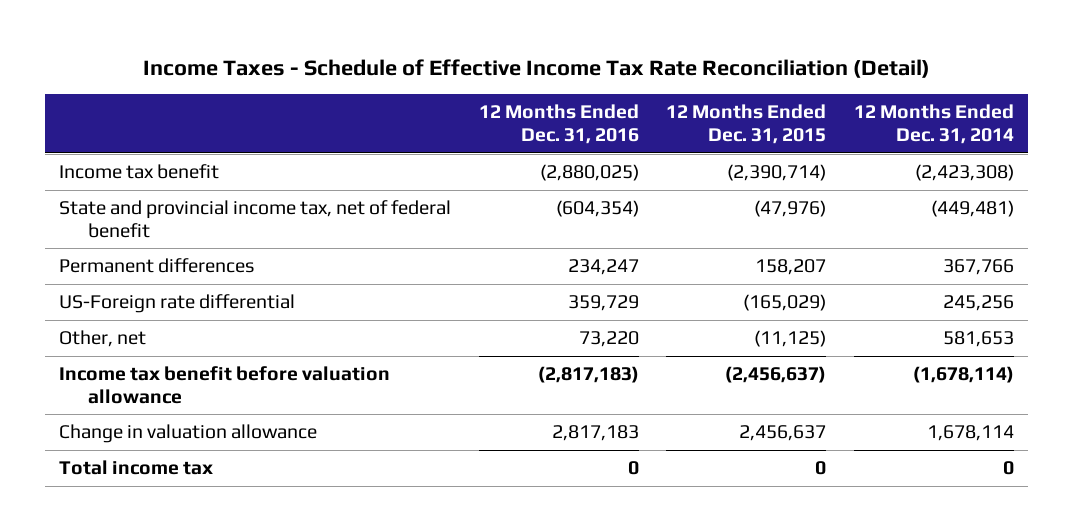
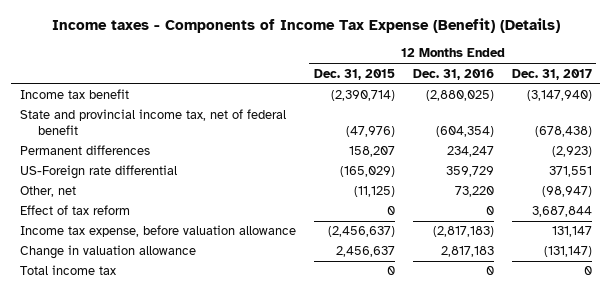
[142,58,930,78] Income Taxes - Schedule of Effective Income Tax Rate Reconciliation (Detail) -> [51,18,560,34] Income taxes - Components of Income Tax Expense (Benefit) (Details)
[854,104,1015,144] 12 Months Ended Dec. 31, 2014 -> none
none -> [511,68,592,80] Dec. 31, 2017
none -> [20,205,131,216] Effect of tax reform
[58,366,390,404] Income tax benefit before valuation allowance -> [20,225,297,238] Income tax expense, before valuation allowance

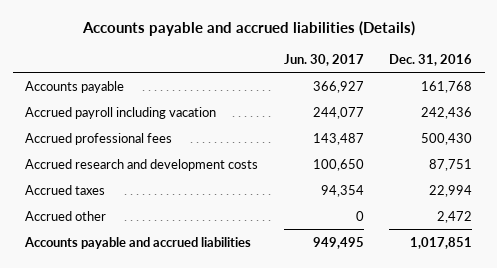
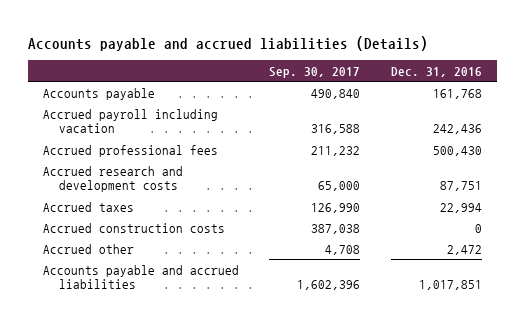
[283,53,364,66] Jun. 30, 2017 -> none
none -> [269,66,361,78] Sep. 30, 2017
none -> [42,222,225,233] Accrued construction costs

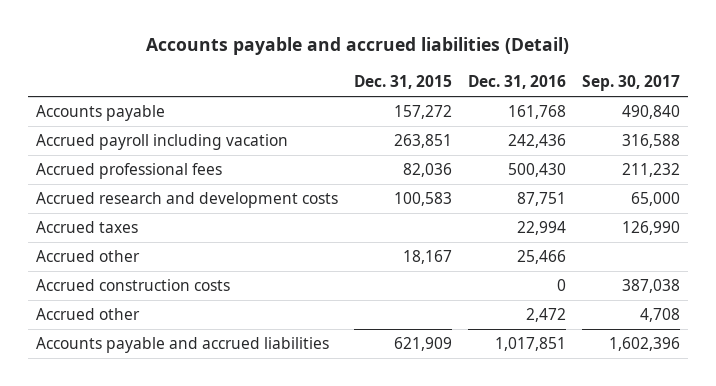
[27,35,428,51] Accounts payable and accrued liabilities (Details) -> [146,37,570,56] Accounts payable and accrued liabilities (Detail)
none -> [353,74,452,89] Dec. 31, 2015
none -> [35,250,140,263] Accrued other

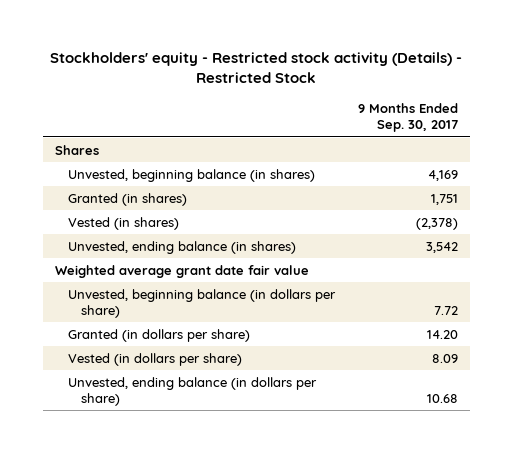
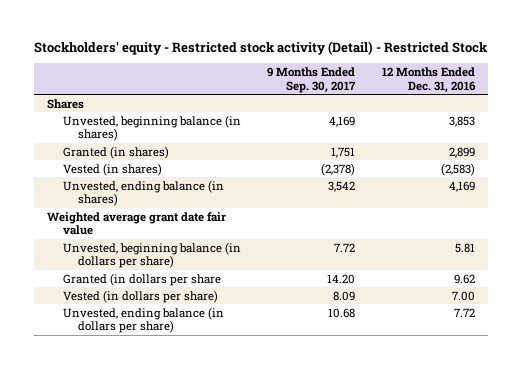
[50,52,463,84] Stockholders' equity - Restricted stock activity (Details) - Restricted Stock -> [34,40,489,55] Stockholders' equity - Restricted stock activity (Detail) - Restricted Stock
none -> [381,67,476,93] 12 Months Ended Dec. 31, 2016
[67,328,250,342] Granted (in dollars per share) -> [62,272,221,286] Granted (in dollars per share

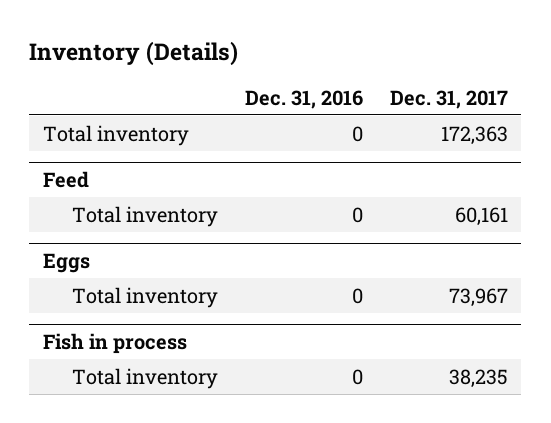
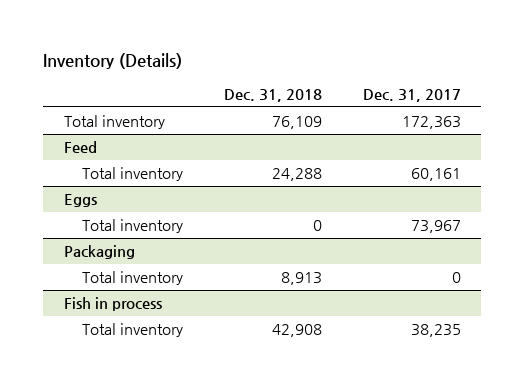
[244,89,363,109] Dec. 31, 2016 -> none
none -> [224,88,323,102] Dec. 31, 2018
none -> [63,245,135,260] Packaging
none -> [82,271,184,286] Total inventory

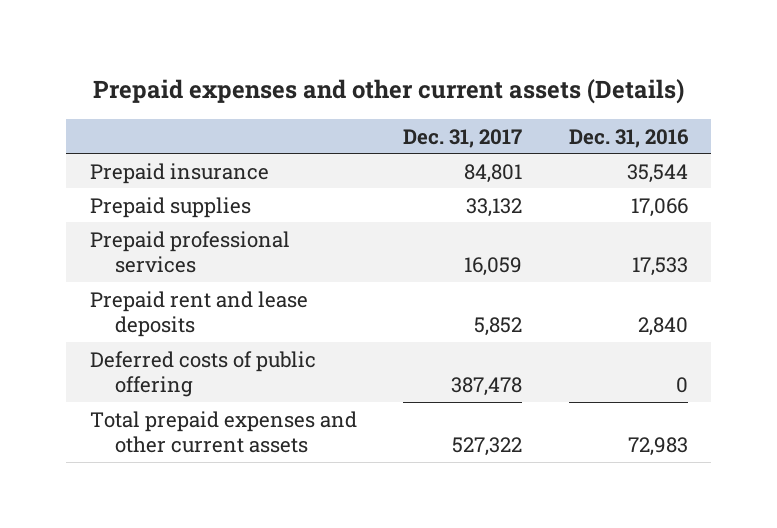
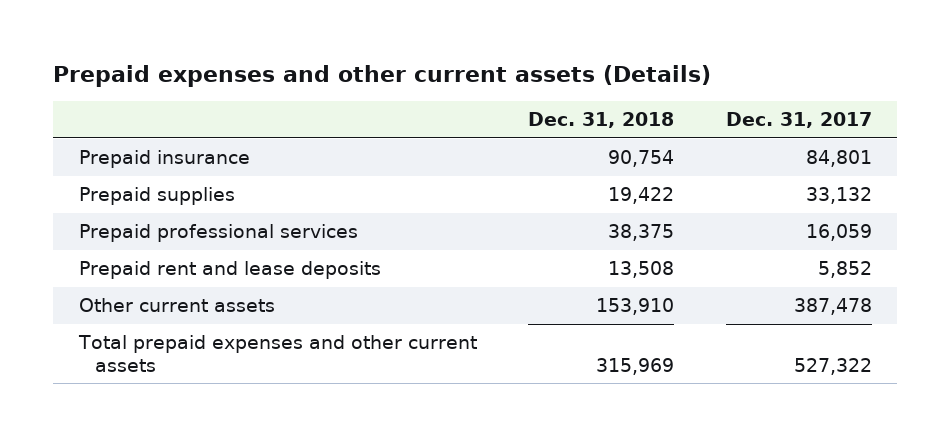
[568,128,689,148] Dec. 31, 2016 -> none
none -> [528,112,675,129] Dec. 31, 2018
[89,350,316,397] Deferred costs of public offering -> [78,298,275,313] Other current assets

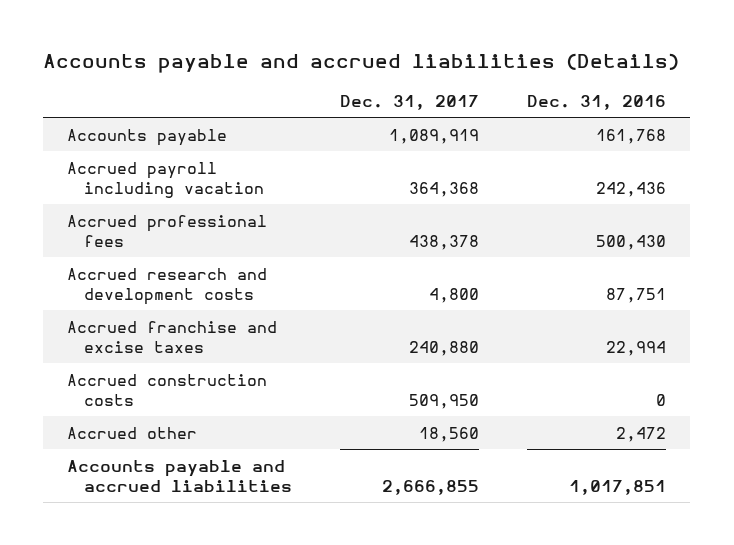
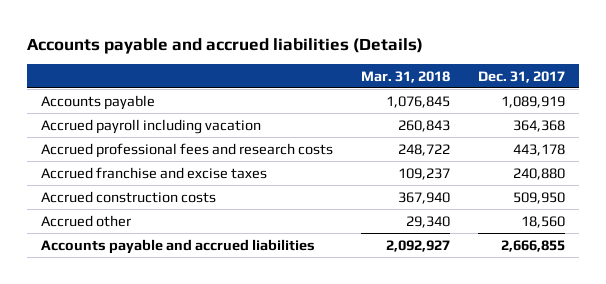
[527,95,667,111] Dec. 31, 2016 -> none
none -> [361,70,451,83] Mar. 31, 2018
[67,267,268,306] Accrued research and development costs -> none
[67,214,268,248] Accrued professional fees -> [41,142,334,158] Accrued professional fees and research costs
[409,235,480,251] 438,378 -> [513,143,566,156] 443,178

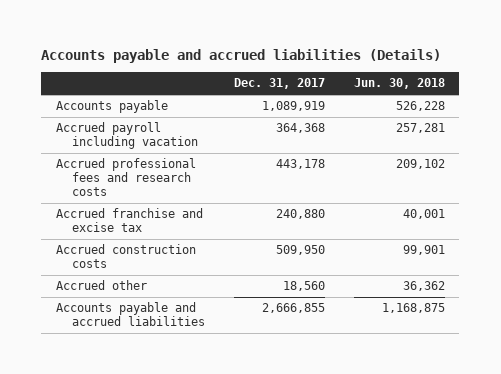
[361,70,451,83] Mar. 31, 2018 -> none
none -> [353,78,445,90] Jun. 30, 2018
[41,166,268,179] Accrued franchise and excise taxes -> [55,208,203,233] Accrued franchise and excise tax

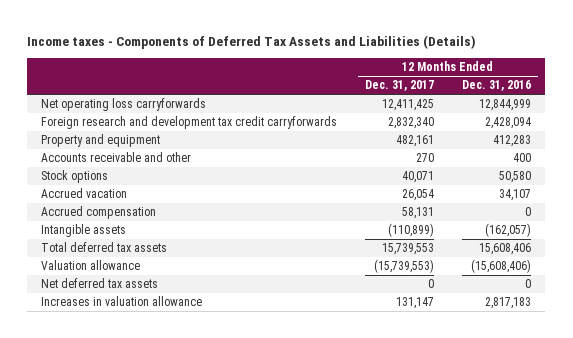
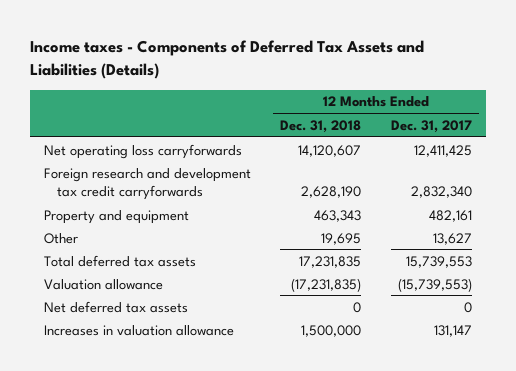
[462,80,532,92] Dec. 31, 2016 -> none
none -> [280,119,362,133] Dec. 31, 2018
[41,170,109,184] Stock options -> none
[41,188,128,199] Accrued vacation -> none
[41,206,157,220] Accrued compensation -> none
[41,224,127,238] Intangible assets -> none
[41,152,192,163] Accounts receivable and other -> [44,232,79,244] Other
[416,153,435,163] 270 -> [432,232,472,245] 13,627

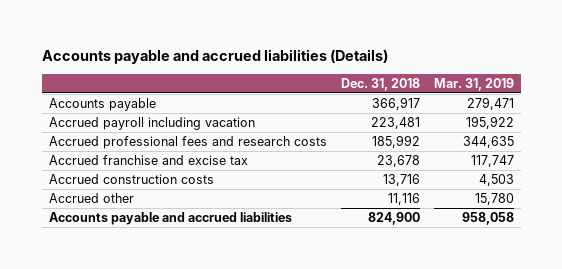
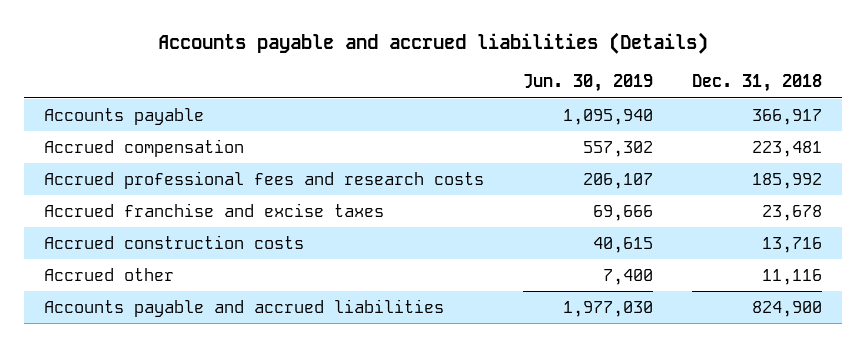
[433,77,514,91] Mar. 31, 2019 -> none
none -> [522,74,653,93] Jun. 30, 2019
[48,117,255,131] Accrued payroll including vacation -> [43,138,244,157] Accrued compensation
[48,155,248,166] Accrued franchise and excise tax -> [43,202,384,217] Accrued franchise and excise taxes

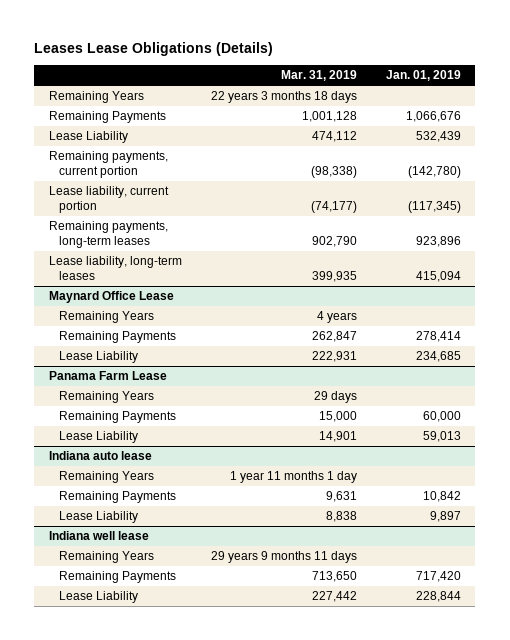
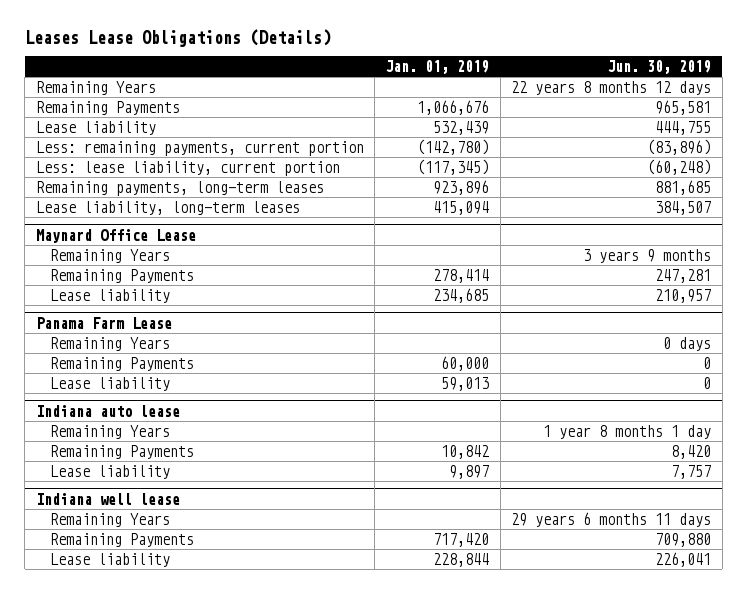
[280,70,357,82] Mar. 31, 2019 -> none
none -> [607,59,712,74] Jun. 30, 2019
[48,131,128,144] Lease Liability -> [35,120,156,135] Lease liability
[48,151,168,178] Remaining payments, current portion -> [35,140,364,156] Less: remaining payments, current portion
[48,186,169,213] Lease liability, current portion -> [35,160,340,176] Less: lease liability, current portion
[58,351,138,364] Lease Liability -> [49,288,170,303] Lease liability
[58,431,138,444] Lease Liability -> [49,376,170,391] Lease liability
[58,511,138,524] Lease Liability -> [49,464,170,479] Lease liability
[58,591,138,604] Lease Liability -> [49,552,170,567] Lease liability

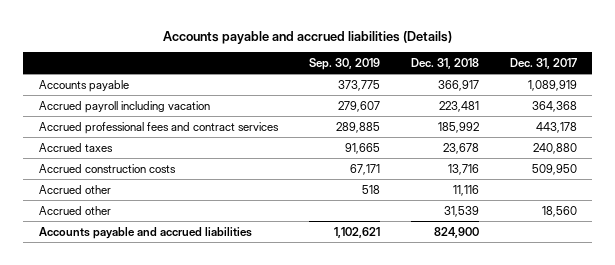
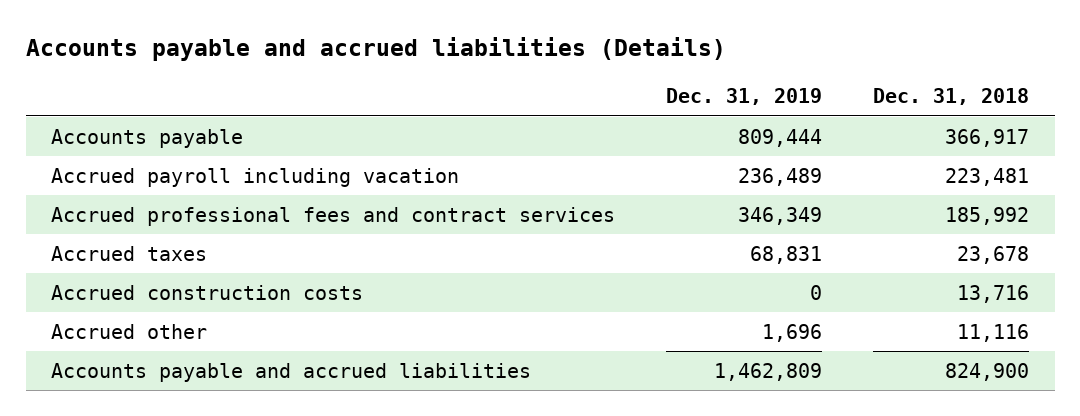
[308,57,380,70] Sep. 30, 2019 -> none
[509,57,577,69] Dec. 31, 2017 -> none
none -> [666,88,823,106] Dec. 31, 2019
[38,205,111,215] Accrued other -> none

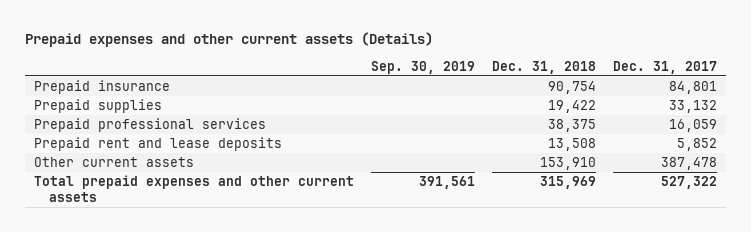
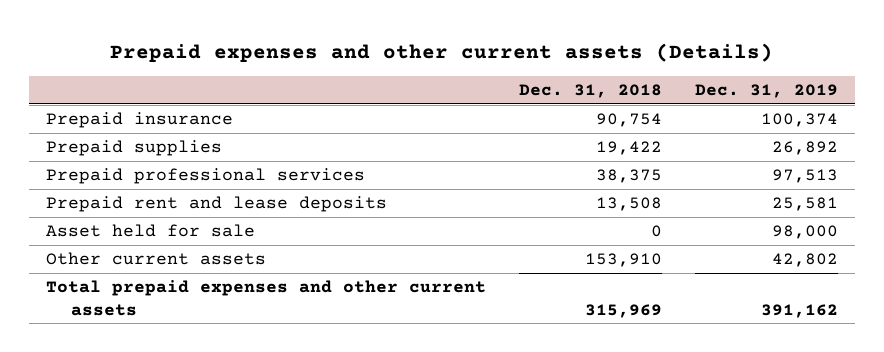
[371,60,476,74] Sep. 30, 2019 -> none
[613,60,718,74] Dec. 31, 2017 -> none
none -> [695,83,839,98] Dec. 31, 2019
none -> [45,224,255,238] Asset held for sale

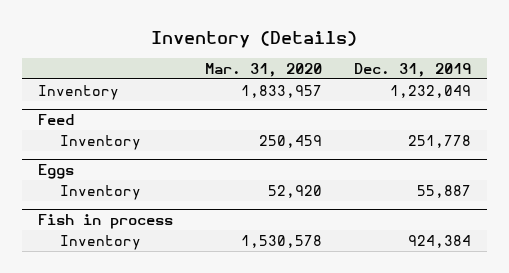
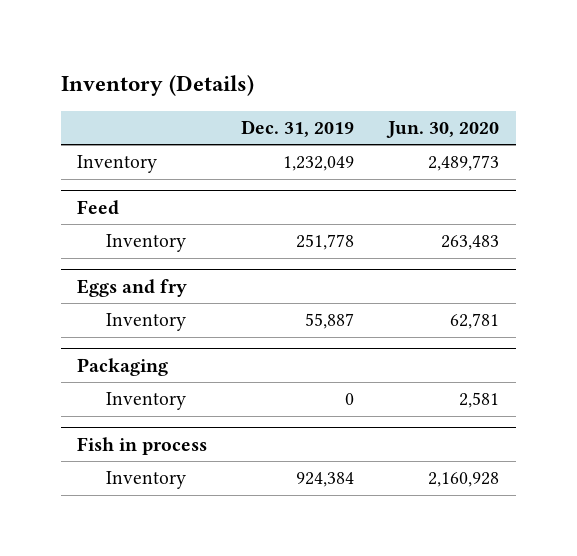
[204,62,322,77] Mar. 31, 2020 -> none
none -> [386,121,500,139] Jun. 30, 2020
[37,164,74,180] Eggs -> none
none -> [77,278,188,297] Eggs and fry
none -> [77,357,169,376] Packaging
none -> [105,392,186,411] Inventory

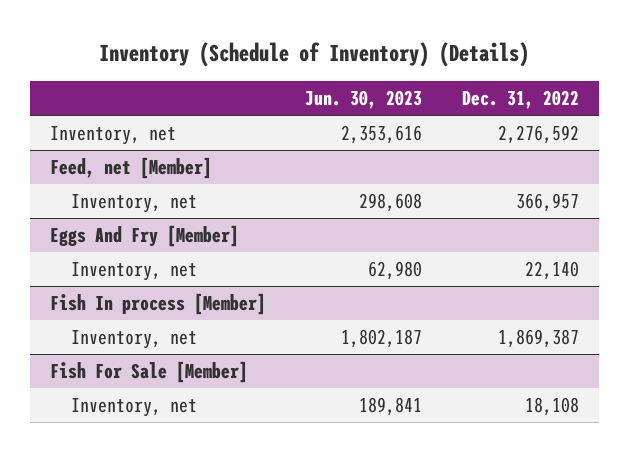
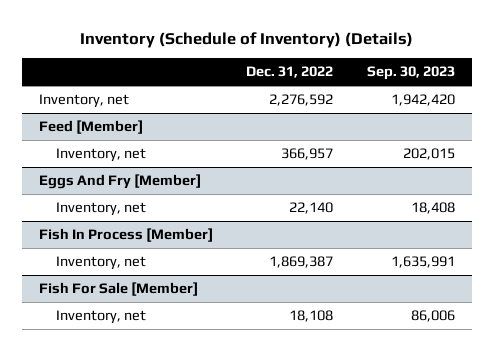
[305,90,423,110] Jun. 30, 2023 -> none
none -> [367,66,456,81] Sep. 30, 2023
[49,157,212,180] Feed, net [Member] -> [38,120,143,135] Feed [Member]
[49,293,266,316] Fish In process [Member] -> [38,228,213,243] Fish In Process [Member]

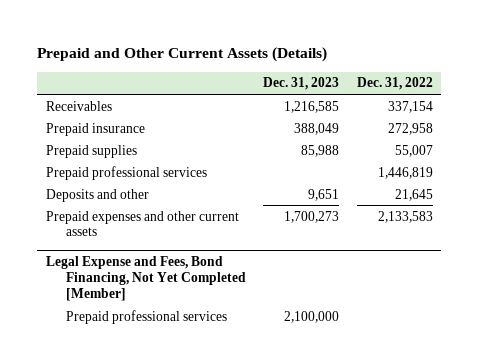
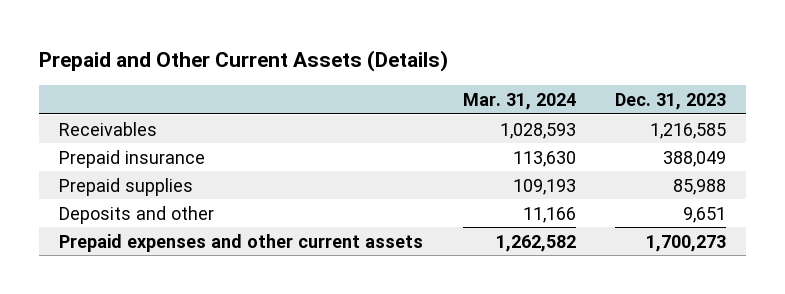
[356,77,433,91] Dec. 31, 2022 -> none
none -> [462,92,576,110] Mar. 31, 2024
[46,165,208,180] Prepaid professional services -> none
[46,256,246,302] Legal Expense and Fees, Bond Financing, Not Yet Completed [Member] -> none
[65,309,227,324] Prepaid professional services -> none

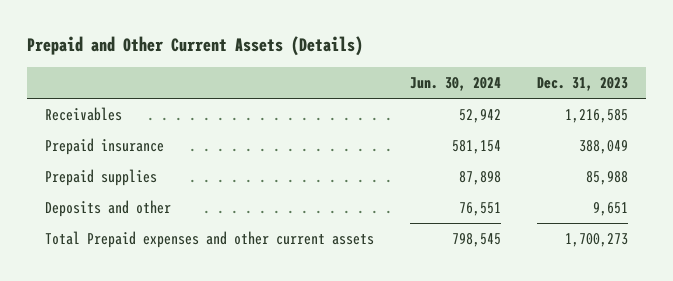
[462,92,576,110] Mar. 31, 2024 -> none
none -> [409,76,501,91] Jun. 30, 2024
[58,233,423,252] Prepaid expenses and other current assets -> [44,231,374,249] Total Prepaid expenses and other current assets

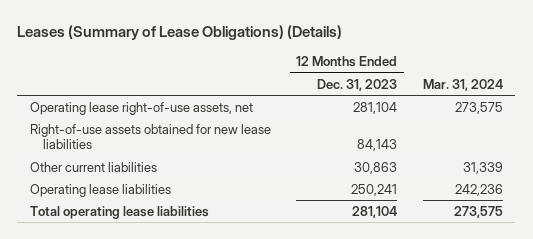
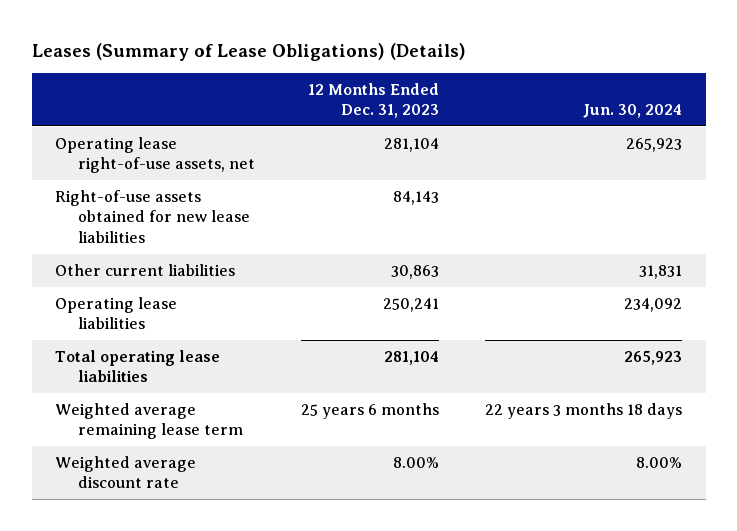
[422,78,503,91] Mar. 31, 2024 -> none
none -> [583,104,683,119] Jun. 30, 2024
none -> [54,402,244,440] Weighted average remaining lease term
none -> [54,455,196,489] Weighted average discount rate

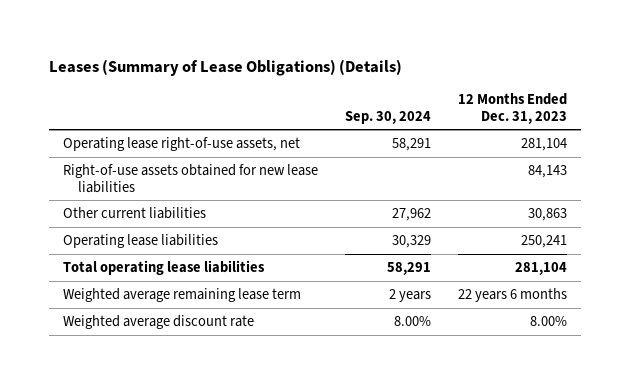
[583,104,683,119] Jun. 30, 2024 -> none
none -> [345,110,432,124] Sep. 30, 2024
[301,402,440,419] 25 years 6 months -> [458,288,568,303] 22 years 6 months

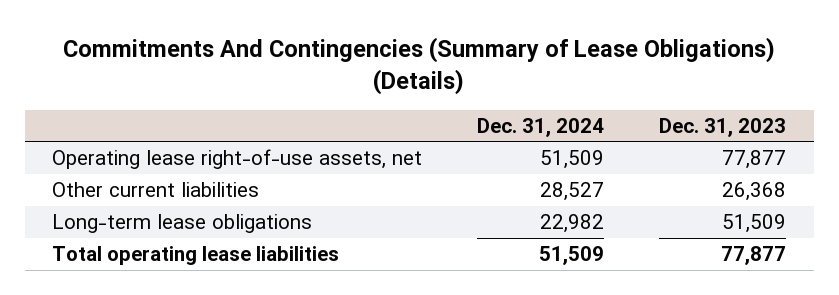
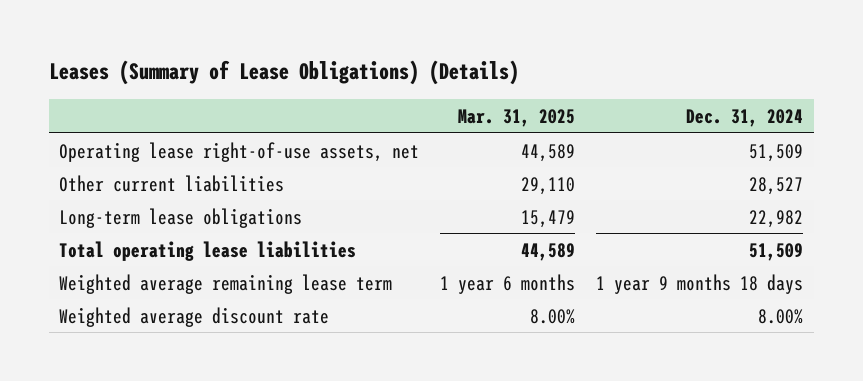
[63,37,776,96] Commitments And Contingencies (Summary of Lease Obligations) (Details) -> [48,60,519,86] Leases (Summary of Lease Obligations) (Details)
[659,117,787,137] Dec. 31, 2023 -> none
none -> [458,108,576,127] Mar. 31, 2025
none -> [59,273,393,294] Weighted average remaining lease term
none -> [59,306,330,327] Weighted average discount rate

